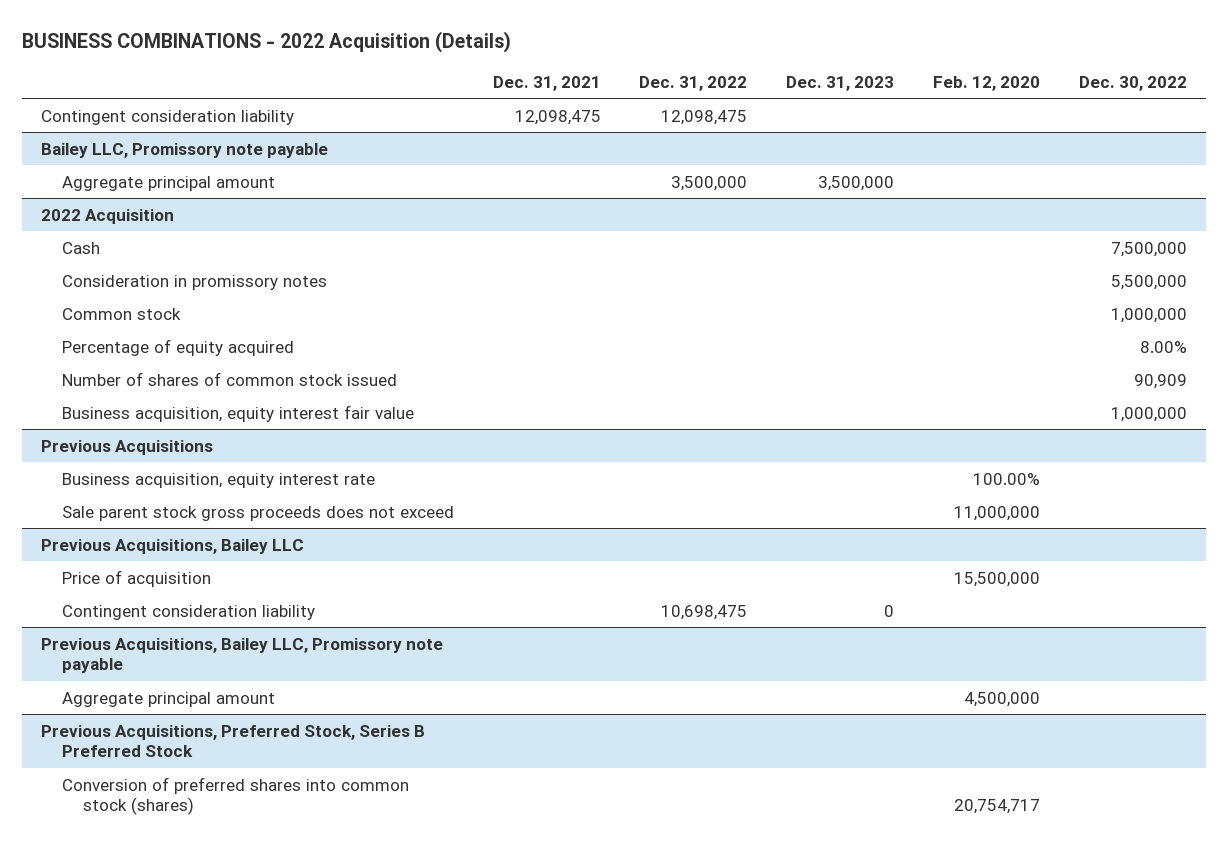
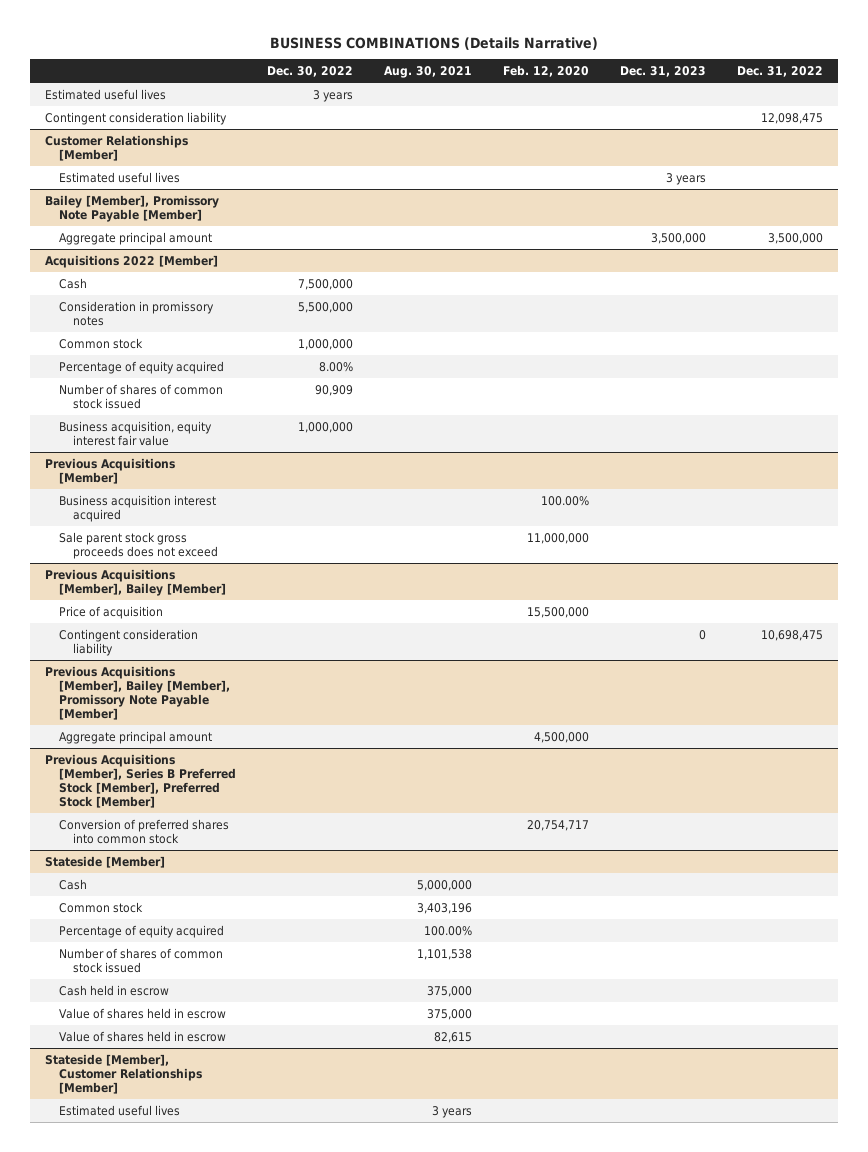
[21,31,511,54] BUSINESS COMBINATIONS - 2022 Acquisition (Details) -> [270,36,599,50] BUSINESS COMBINATIONS (Details Narrative)
[492,75,601,91] Dec. 31, 2021 -> none
none -> [383,65,472,78] Aug. 30, 2021
none -> [45,88,167,100] Estimated useful lives
none -> [45,134,189,161] Customer Relationships [Member]
none -> [59,171,181,183] Estimated useful lives
[41,142,329,158] Bailey LLC, Promissory note payable -> [45,194,220,222] Bailey [Member], Promissory Note Payable [Member]
[41,208,175,224] 2022 Acquisition -> [45,254,219,268] Acquisitions 2022 [Member]
[41,439,214,455] Previous Acquisitions -> [45,457,176,484] Previous Acquisitions [Member]
[61,472,375,488] Business acquisition, equity interest rate -> [59,494,217,522] Business acquisition interest acquired
[41,538,305,554] Previous Acquisitions, Bailey LLC -> [45,568,227,596] Previous Acquisitions [Member], Bailey [Member]
[41,637,444,674] Previous Acquisitions, Bailey LLC, Promissory note payable -> [45,665,231,720] Previous Acquisitions [Member], Bailey [Member], Promissory Note Payable [Member]
[41,724,426,758] Previous Acquisitions, Preferred Stock, Series B Preferred Stock -> [45,753,237,808] Previous Acquisitions [Member], Series B Preferred Stock [Member], Preferred Stock [Member]
[61,776,409,816] Conversion of preferred shares into common stock (shares) -> [59,818,230,844] Conversion of preferred shares into common stock
none -> [45,855,166,868] Stateside [Member]
none -> [59,878,88,890] Cash
none -> [59,901,144,913] Common stock
none -> [59,924,225,938] Percentage of equity acquired
none -> [59,947,224,973] Number of shares of common stock issued
none -> [59,984,170,996] Cash held in escrow
none -> [59,1007,227,1019] Value of shares held in escrow
none -> [59,1030,227,1042] Value of shares held in escrow
none -> [45,1053,203,1094] Stateside [Member], Customer Relationships [Member]
none -> [59,1104,181,1116] Estimated useful lives

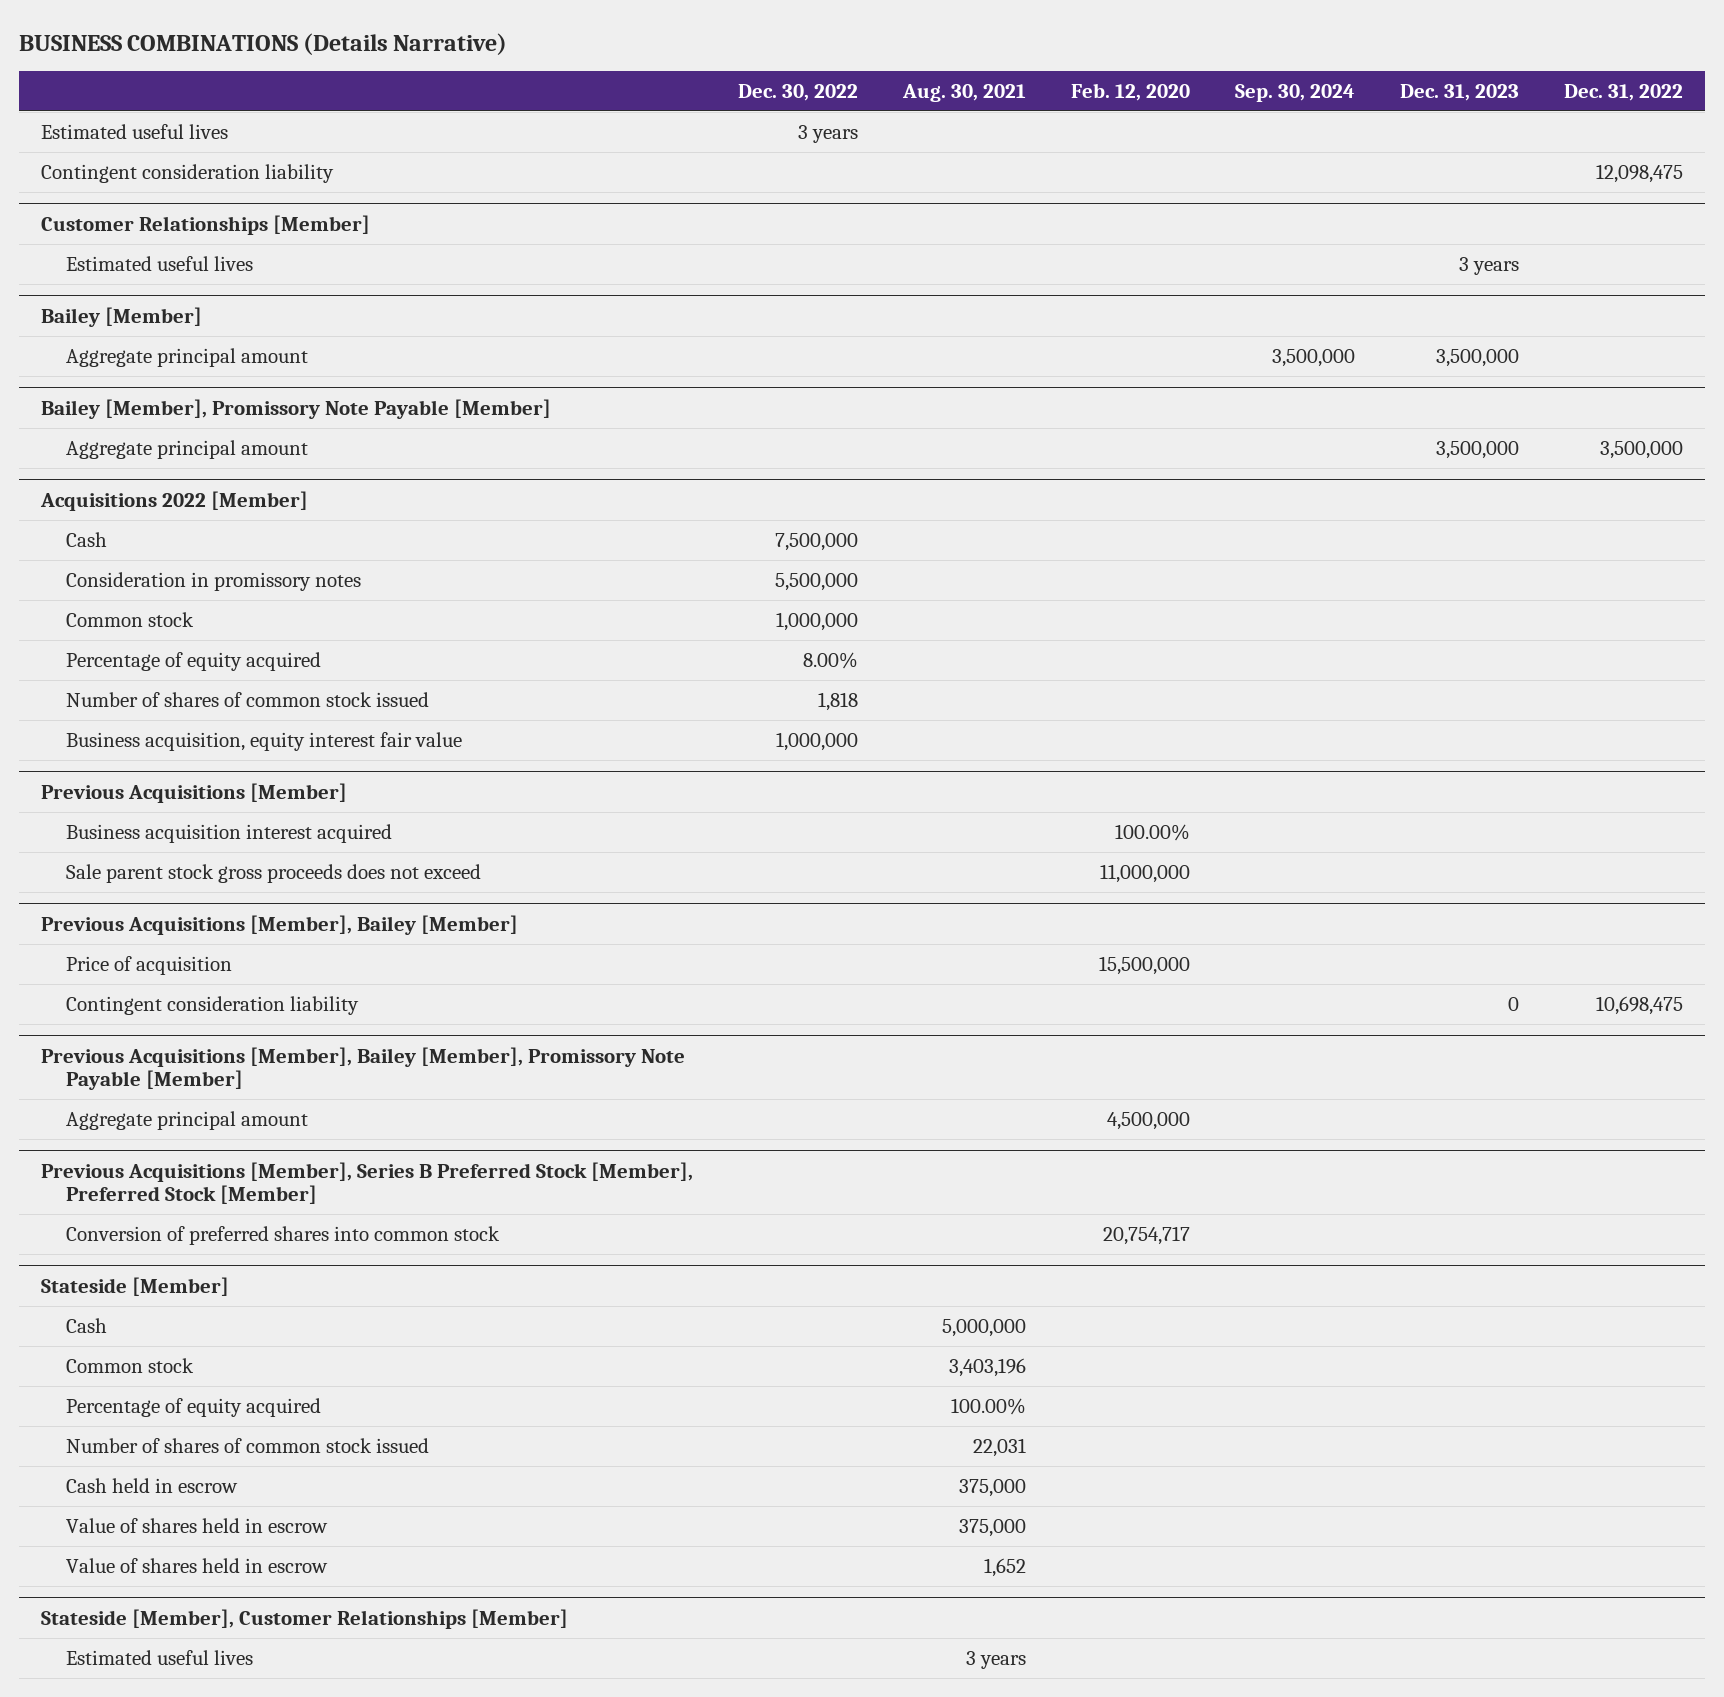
none -> [1234,83,1355,102] Sep. 30, 2024
none -> [41,306,203,327] Bailey [Member]
none -> [66,347,309,367] Aggregate principal amount
[314,384,353,396] 90,909 -> [818,691,859,711] 1,818
[416,948,472,960] 1,101,538 -> [973,1437,1027,1457] 22,031
[433,1031,472,1043] 82,615 -> [984,1557,1027,1577] 1,652

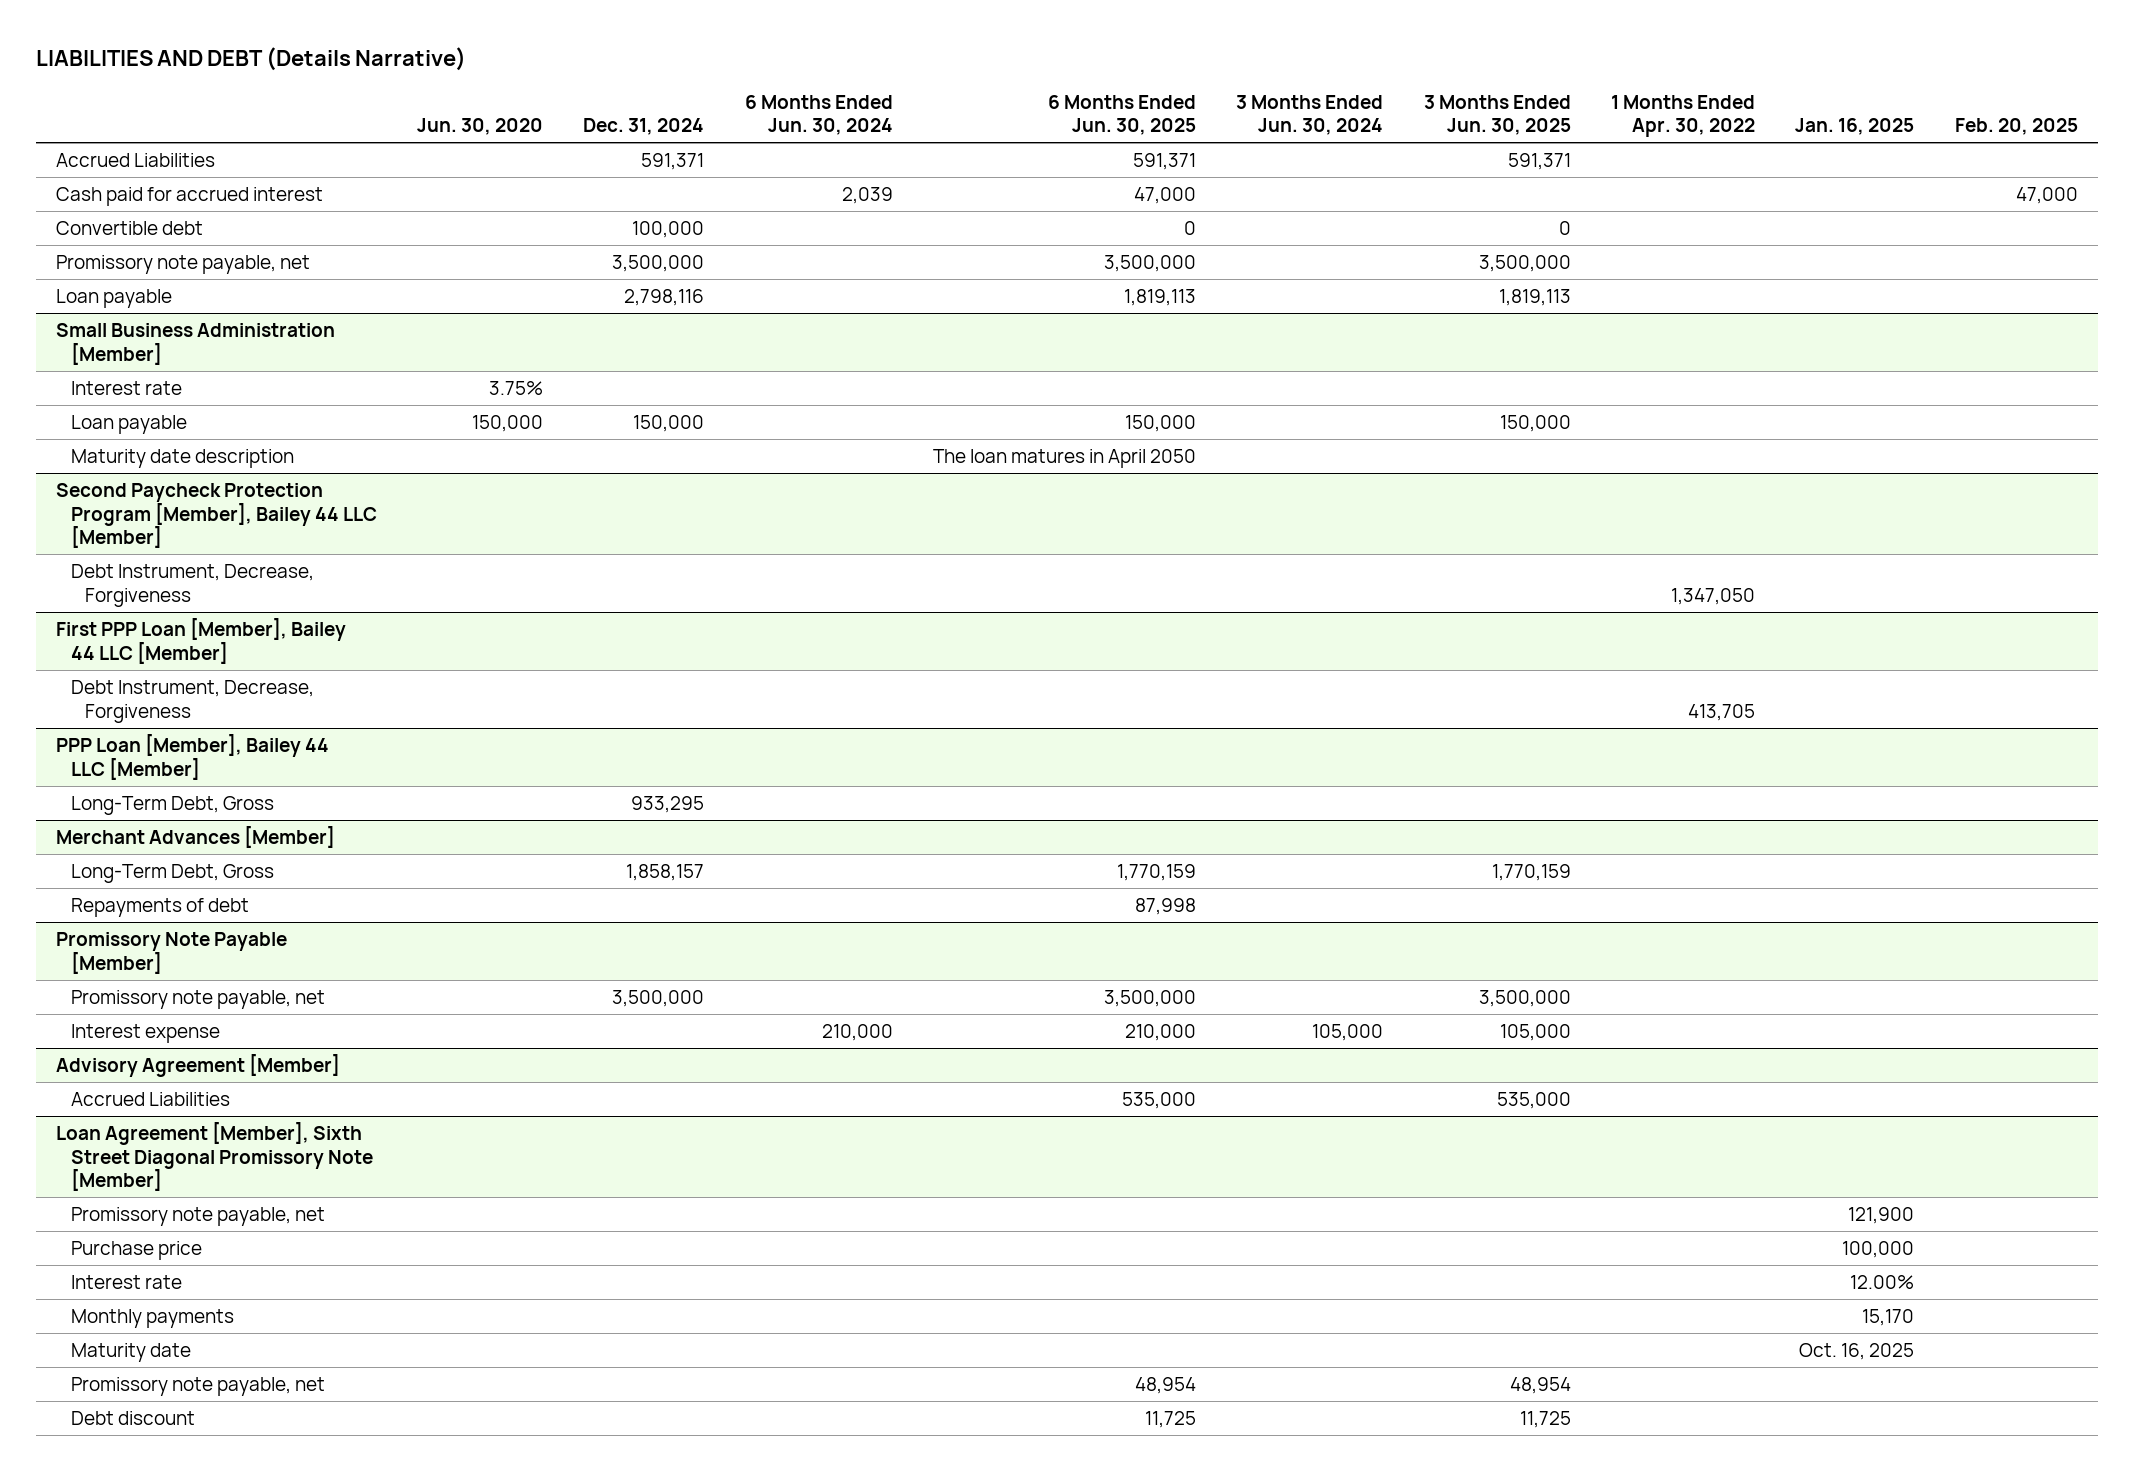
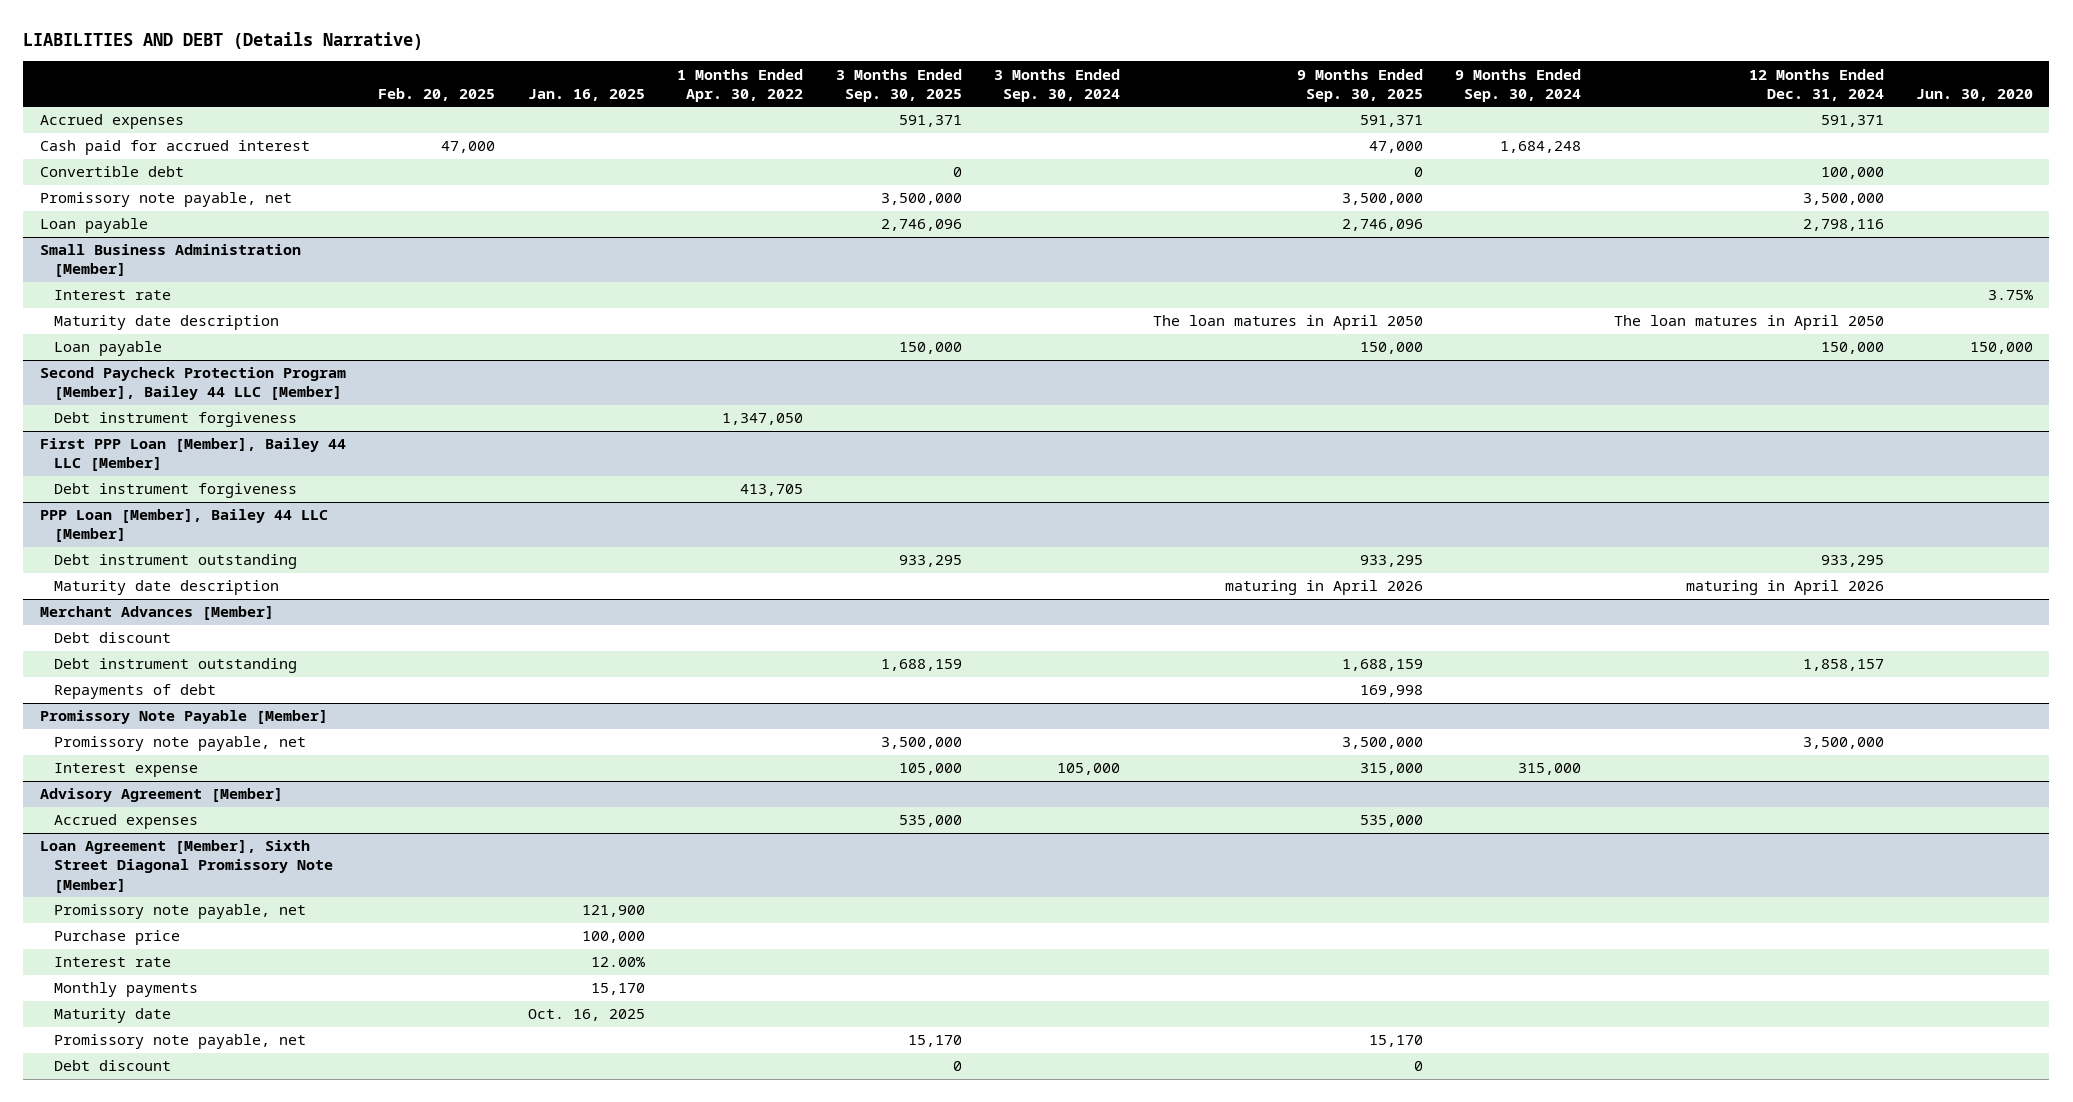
[583,118,705,136] Dec. 31, 2024 -> none
[744,94,893,136] 6 Months Ended Jun. 30, 2024 -> none
[1048,94,1197,136] 6 Months Ended Jun. 30, 2025 -> none
[1236,94,1384,136] 3 Months Ended Jun. 30, 2024 -> none
[1423,94,1571,136] 3 Months Ended Jun. 30, 2025 -> none
none -> [835,68,962,102] 3 Months Ended Sep. 30, 2025
none -> [994,68,1121,102] 3 Months Ended Sep. 30, 2024
none -> [1296,68,1423,102] 9 Months Ended Sep. 30, 2025
none -> [1455,68,1582,102] 9 Months Ended Sep. 30, 2024
none -> [1748,68,1884,101] 12 Months Ended Dec. 31, 2024
[56,152,216,167] Accrued Liabilities -> [39,114,184,130] Accrued expenses
[70,414,187,434] Loan payable -> [54,341,163,357] Loan payable
[70,563,314,607] Debt Instrument, Decrease, Forgiveness -> [54,412,298,428] Debt instrument forgiveness
[70,679,314,723] Debt Instrument, Decrease, Forgiveness -> [54,483,298,499] Debt instrument forgiveness
[70,795,274,815] Long-Term Debt, Gross -> [54,554,298,570] Debt instrument outstanding
none -> [54,580,280,596] Maturity date description
none -> [54,632,172,644] Debt discount
[70,863,274,883] Long-Term Debt, Gross -> [54,658,298,674] Debt instrument outstanding
[70,1091,230,1106] Accrued Liabilities -> [54,814,199,830] Accrued expenses

